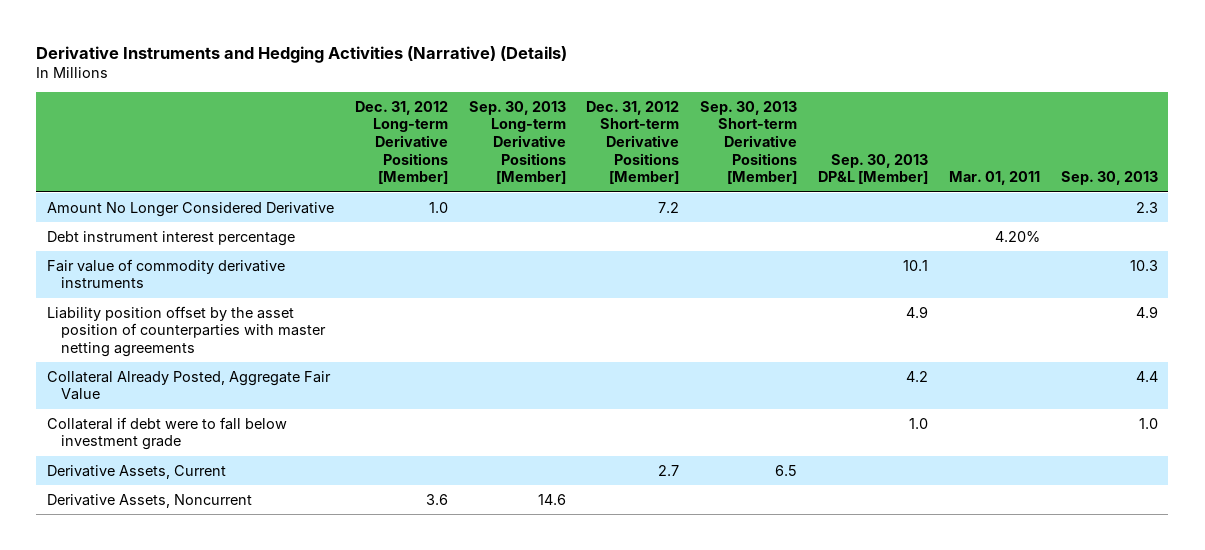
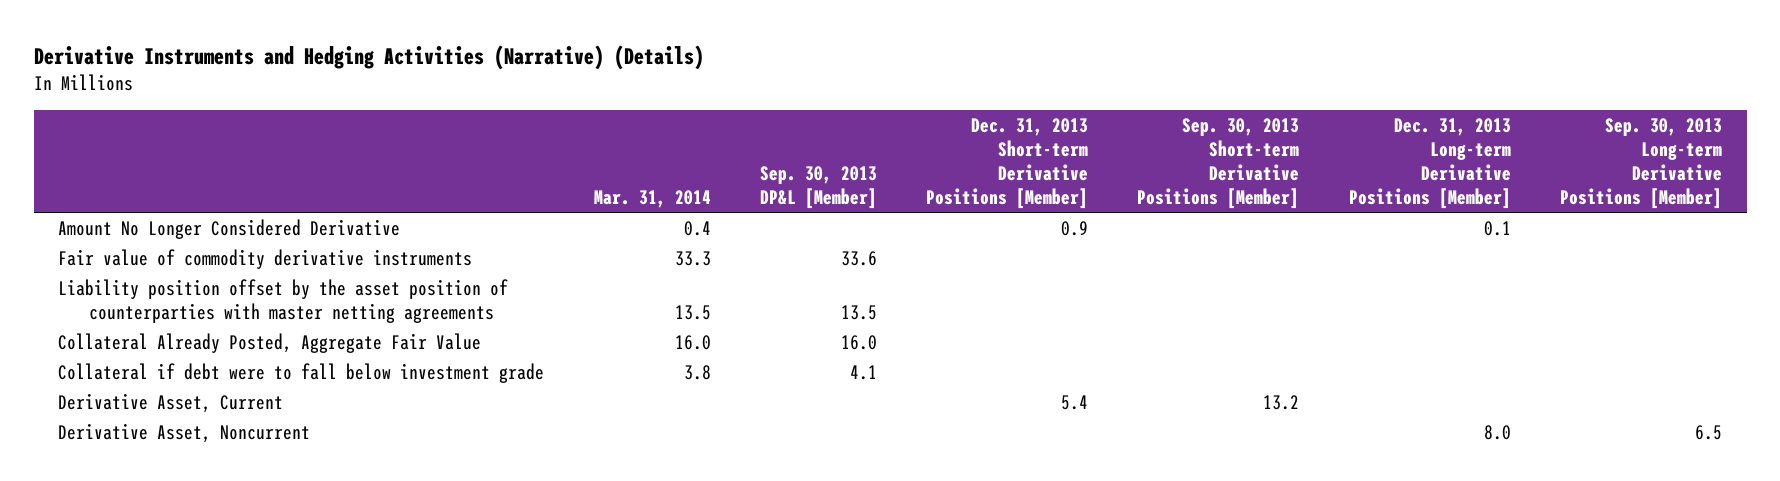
[354,100,448,185] Dec. 31, 2012 Long-term Derivative Positions [Member] -> none
[586,100,680,185] Dec. 31, 2012 Short-term Derivative Positions [Member] -> none
[948,171,1040,186] Mar. 01, 2011 -> none
[1060,171,1158,186] Sep. 30, 2013 -> none
none -> [593,190,711,209] Mar. 31, 2014
none -> [926,117,1089,210] Dec. 31, 2013 Short-term Derivative Positions [Member]
none -> [1348,117,1511,210] Dec. 31, 2013 Long-term Derivative Positions [Member]
[46,230,295,246] Debt instrument interest percentage -> none
[903,259,929,271] 10.1 -> [840,250,877,266] 33.6
[906,305,929,318] 4.9 -> [840,304,877,320] 13.5
[906,370,929,382] 4.2 -> [840,334,877,350] 16.0
[909,417,929,429] 1.0 -> [849,364,877,380] 4.1
[46,464,226,479] Derivative Assets, Current -> [58,392,284,413] Derivative Asset, Current
[775,464,798,476] 6.5 -> [1263,394,1300,410] 13.2
[46,493,252,508] Derivative Assets, Noncurrent -> [58,422,311,443] Derivative Asset, Noncurrent
[537,493,566,505] 14.6 -> [1695,424,1723,440] 6.5

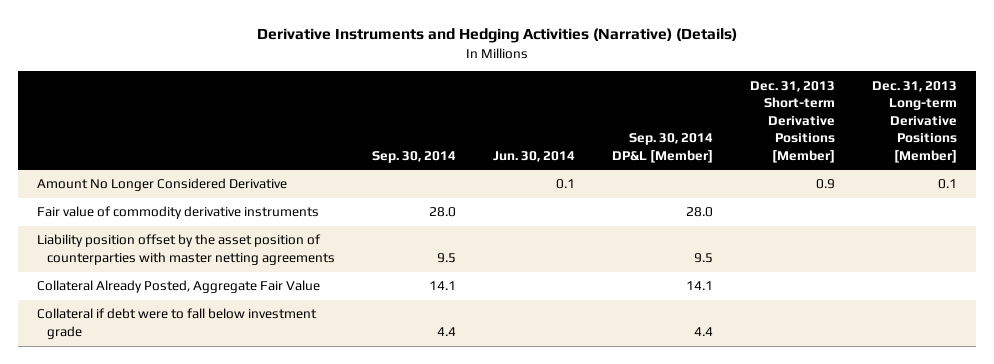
[593,190,711,209] Mar. 31, 2014 -> none
[759,166,877,210] Sep. 30, 2013 DP&L [Member] -> none
[1137,117,1300,210] Sep. 30, 2013 Short-term Derivative Positions [Member] -> none
[1560,117,1723,210] Sep. 30, 2013 Long-term Derivative Positions [Member] -> none
none -> [372,150,457,163] Sep. 30, 2014
none -> [493,150,576,162] Jun. 30, 2014
none -> [612,133,714,163] Sep. 30, 2014 DP&L [Member]
[58,392,284,413] Derivative Asset, Current -> none
[58,422,311,443] Derivative Asset, Noncurrent -> none

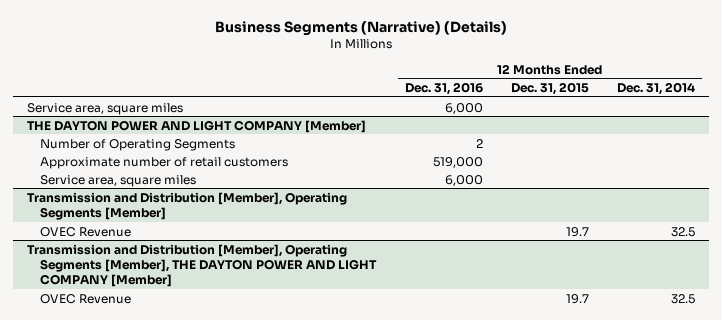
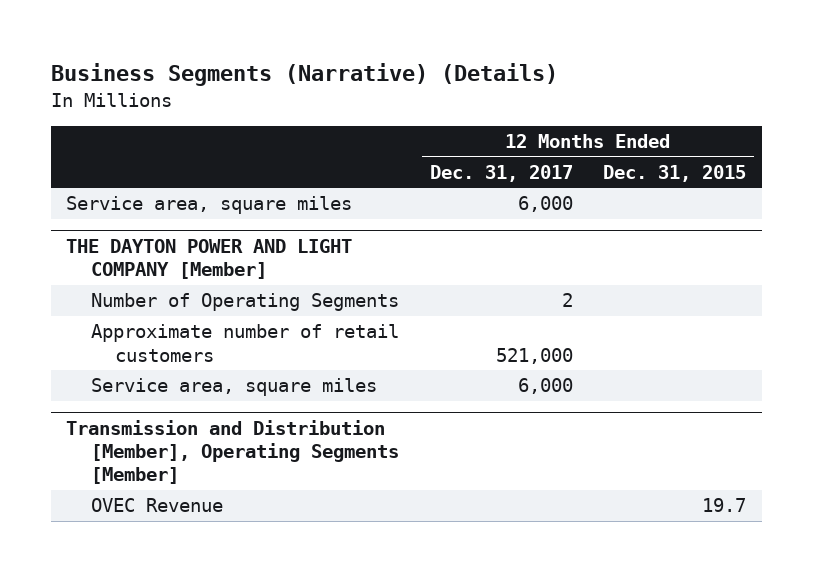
[404,81,483,95] Dec. 31, 2016 -> none
[616,81,695,95] Dec. 31, 2014 -> none
none -> [429,164,573,182] Dec. 31, 2017
[27,243,378,288] Transmission and Distribution [Member], Operating Segments [Member], THE DAYTON POWER AND LIGHT COMPANY [Member] -> none
[40,293,132,304] OVEC Revenue -> none

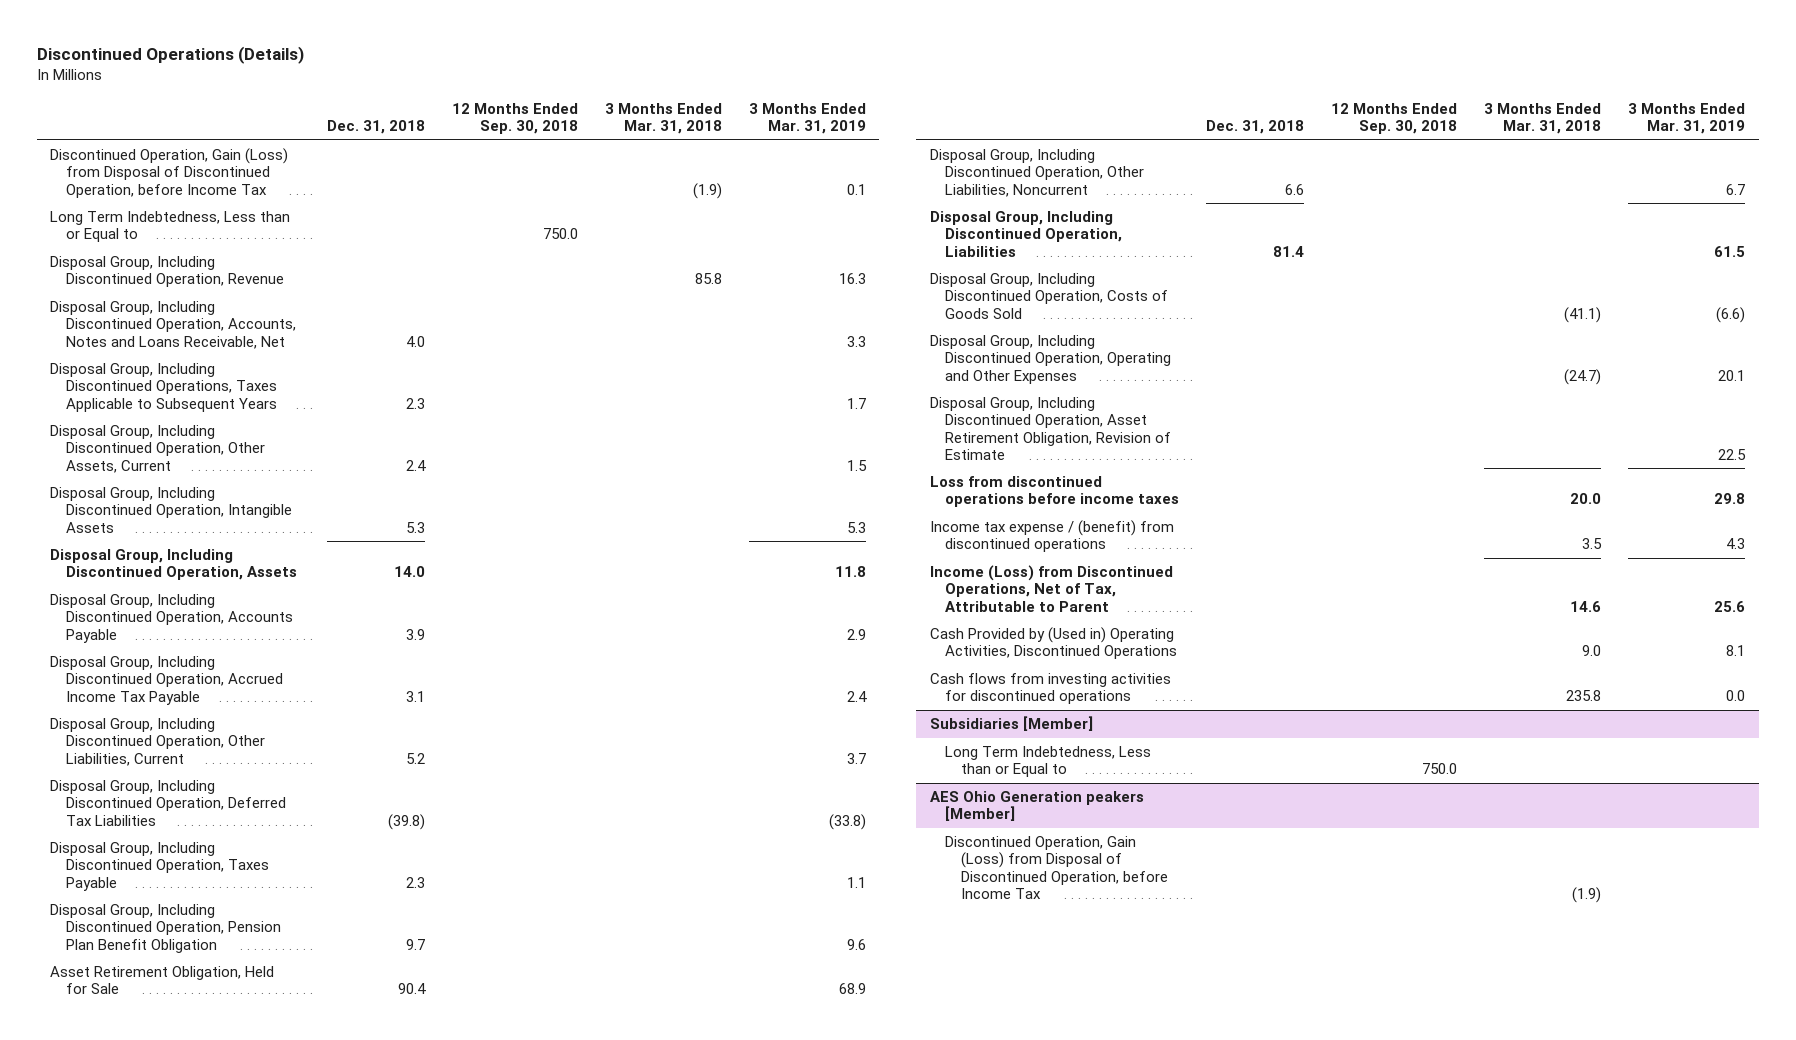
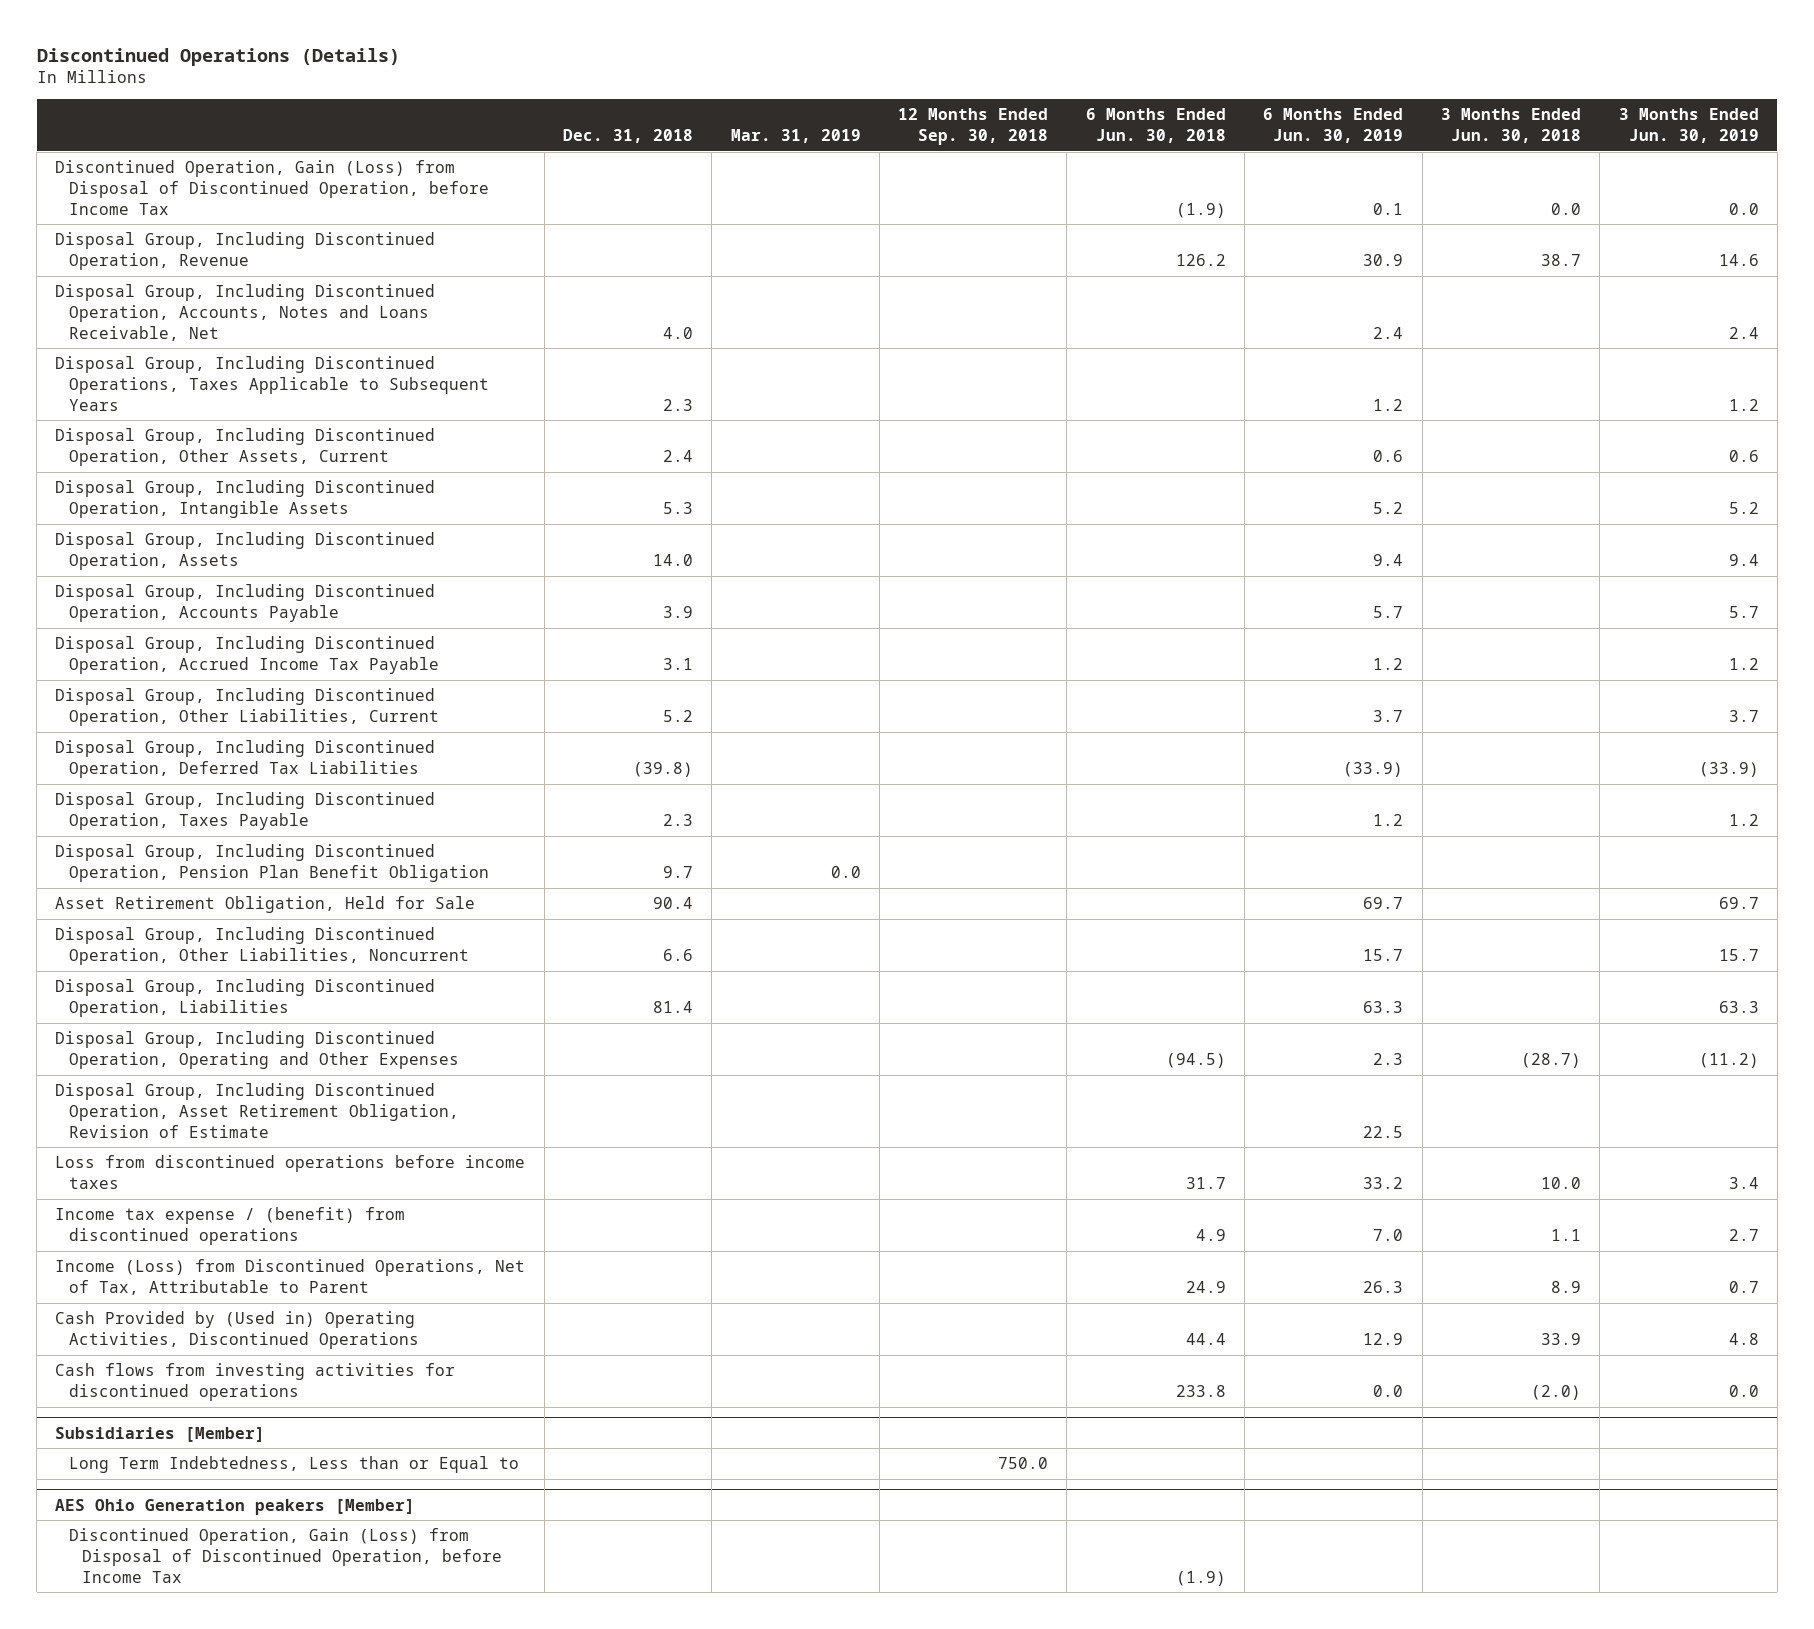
[604,102,722,134] 3 Months Ended Mar. 31, 2018 -> none
[748,102,866,134] 3 Months Ended Mar. 31, 2019 -> none
none -> [730,129,861,144] Mar. 31, 2019
none -> [1085,108,1226,144] 6 Months Ended Jun. 30, 2018
none -> [1263,108,1404,144] 6 Months Ended Jun. 30, 2019
none -> [1440,108,1581,144] 3 Months Ended Jun. 30, 2018
none -> [1618,108,1759,144] 3 Months Ended Jun. 30, 2019
[50,211,291,243] Long Term Indebtedness, Less than or Equal to -> none
[929,273,1169,319] Disposal Group, Including Discontinued Operation, Costs of Goods Sold -> none

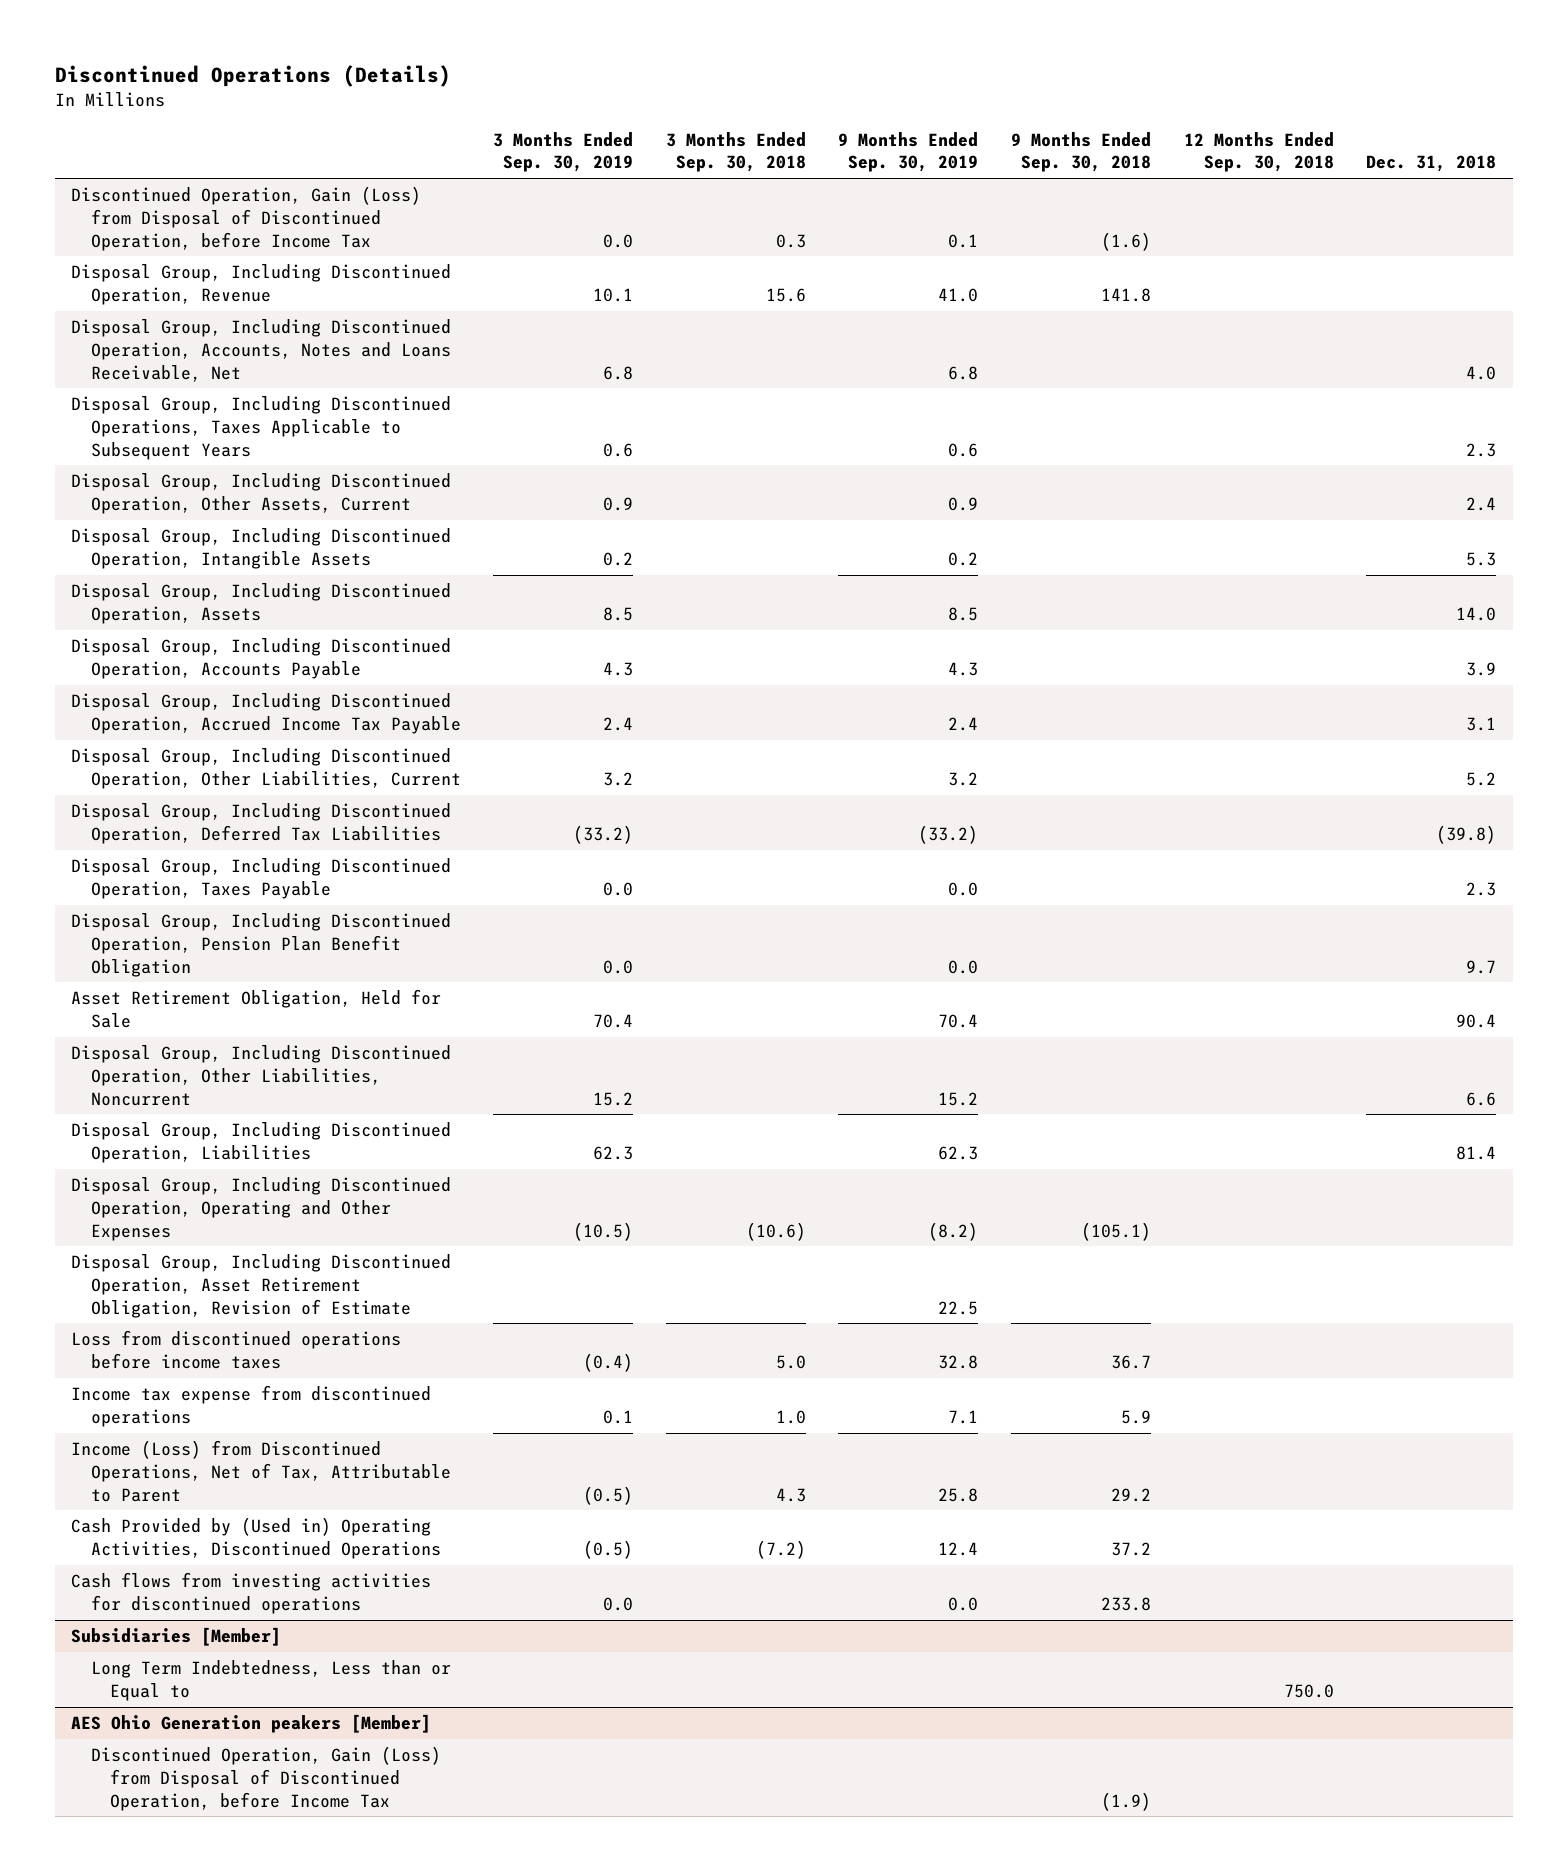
[730,129,861,144] Mar. 31, 2019 -> none
[1085,108,1226,144] 6 Months Ended Jun. 30, 2018 -> none
[1263,108,1404,144] 6 Months Ended Jun. 30, 2019 -> none
[1440,108,1581,144] 3 Months Ended Jun. 30, 2018 -> none
[1618,108,1759,144] 3 Months Ended Jun. 30, 2019 -> none
none -> [493,131,634,173] 3 Months Ended Sep. 30, 2019
none -> [665,131,806,173] 3 Months Ended Sep. 30, 2018
none -> [838,131,979,173] 9 Months Ended Sep. 30, 2019
none -> [1011,131,1152,173] 9 Months Ended Sep. 30, 2018
[55,1207,406,1245] Income tax expense / (benefit) from discontinued operations -> [70,1385,431,1427] Income tax expense from discontinued operations

